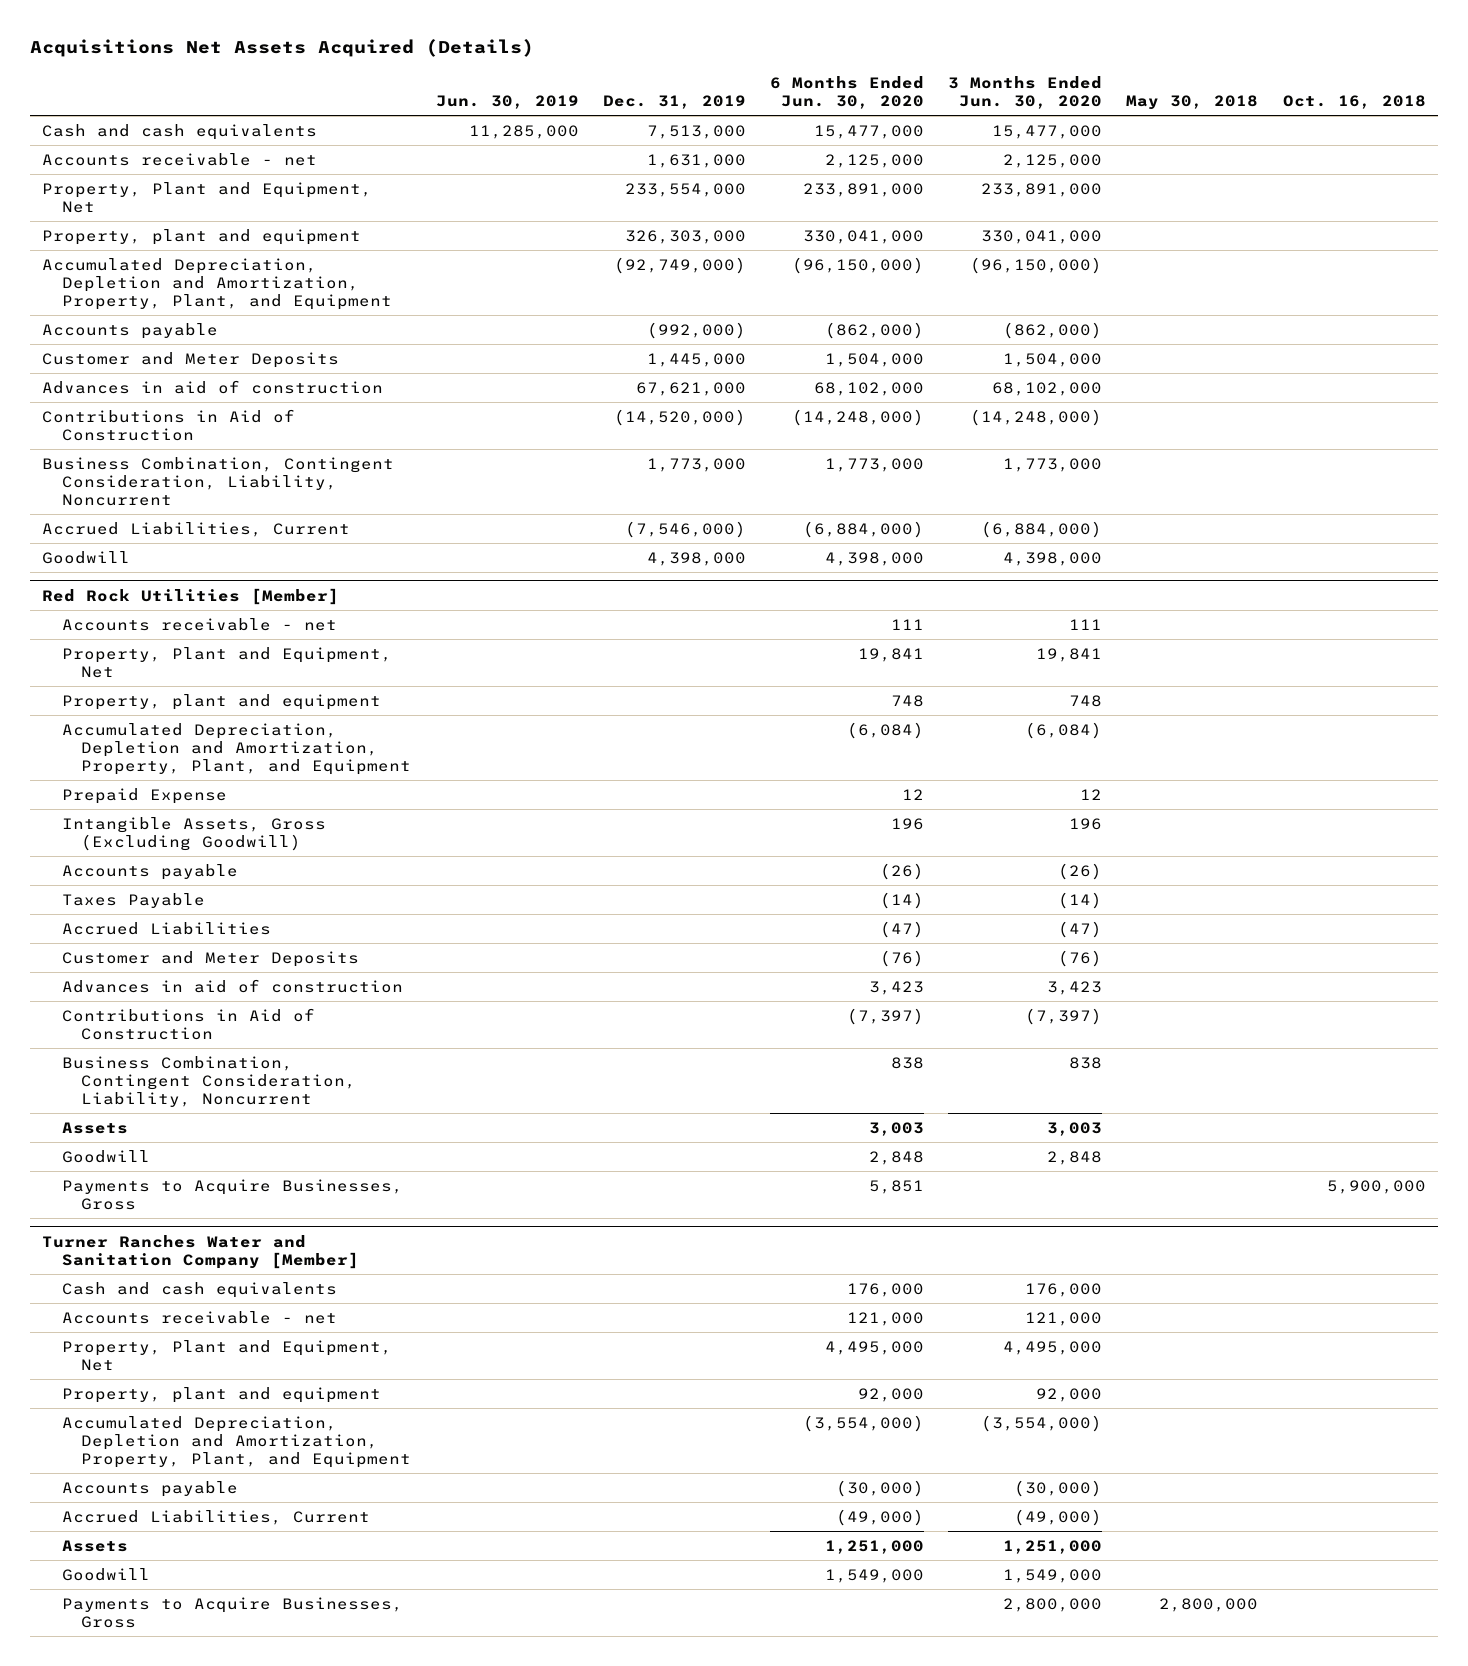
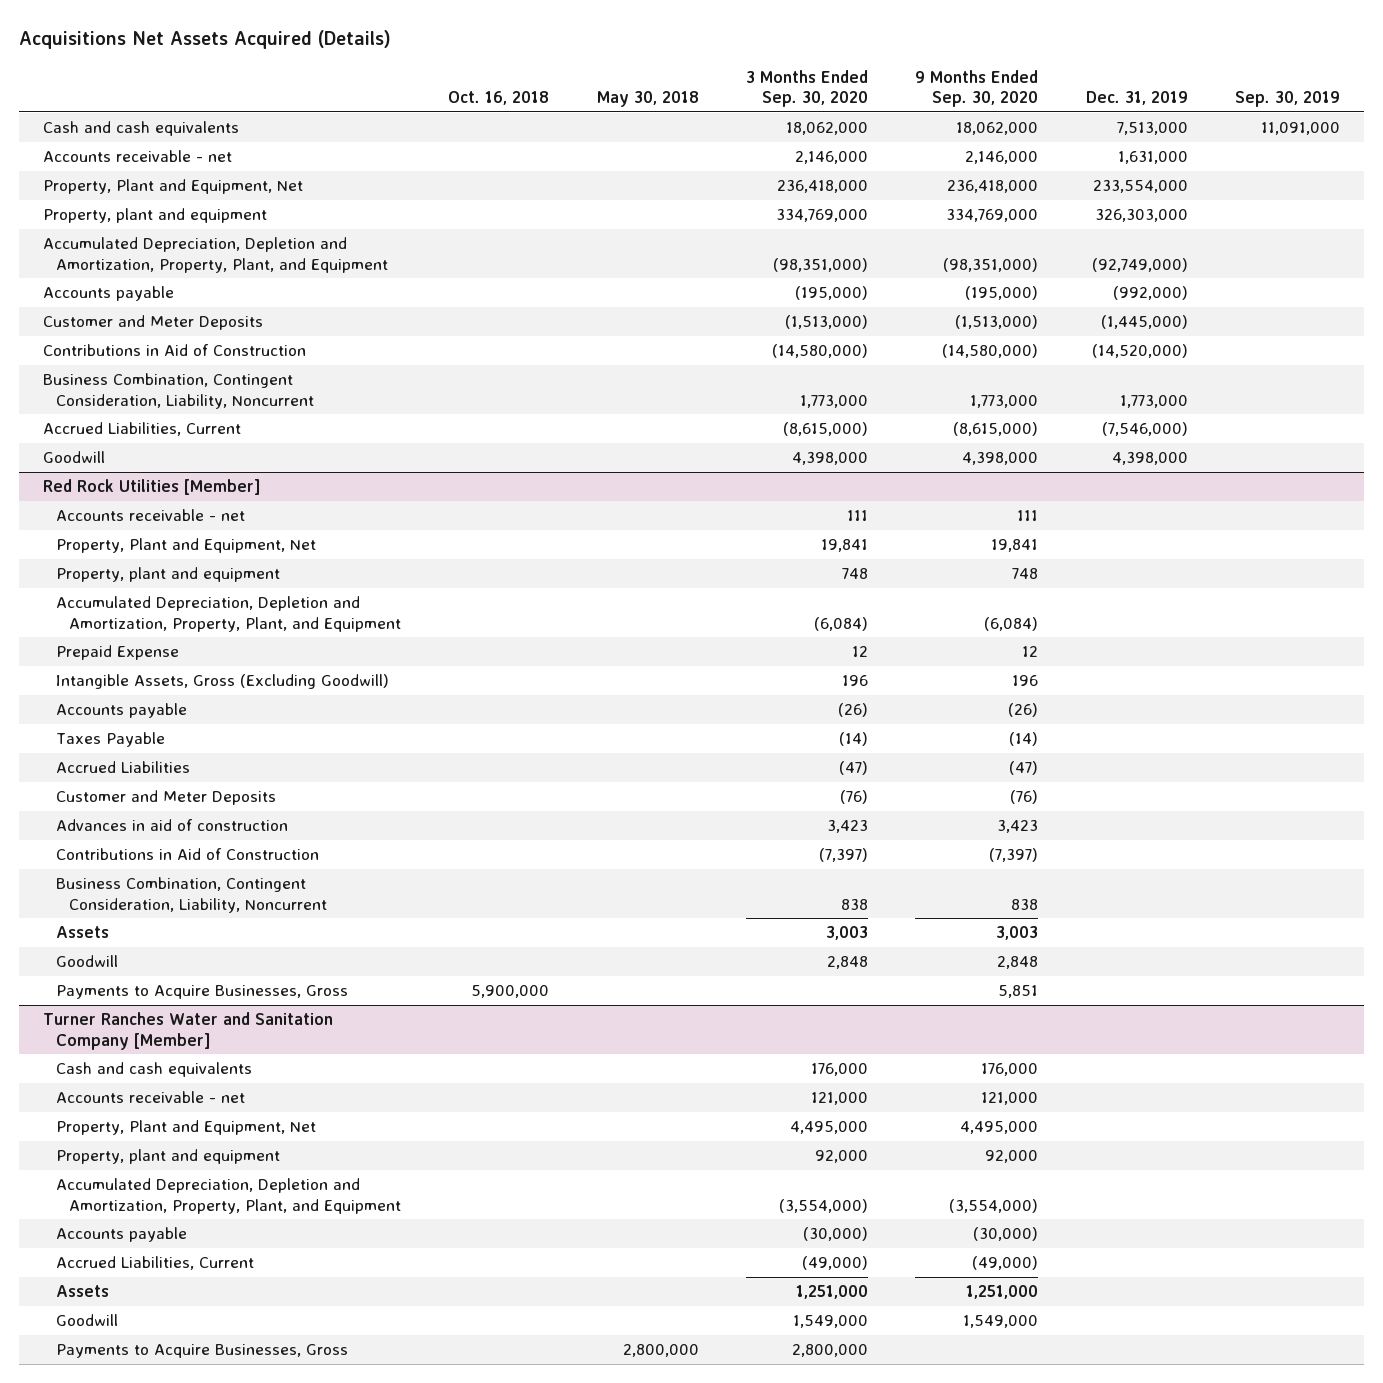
[435,94,579,109] Jun. 30, 2019 -> none
[769,75,924,109] 6 Months Ended Jun. 30, 2020 -> none
[948,75,1103,109] 3 Months Ended Jun. 30, 2020 -> none
none -> [745,69,868,107] 3 Months Ended Sep. 30, 2020
none -> [915,69,1039,107] 9 Months Ended Sep. 30, 2020
none -> [1235,90,1341,107] Sep. 30, 2019
[42,379,384,394] Advances in aid of construction -> none
[646,352,746,367] 1,445,000 -> [1100,315,1188,330] (1,445,000)

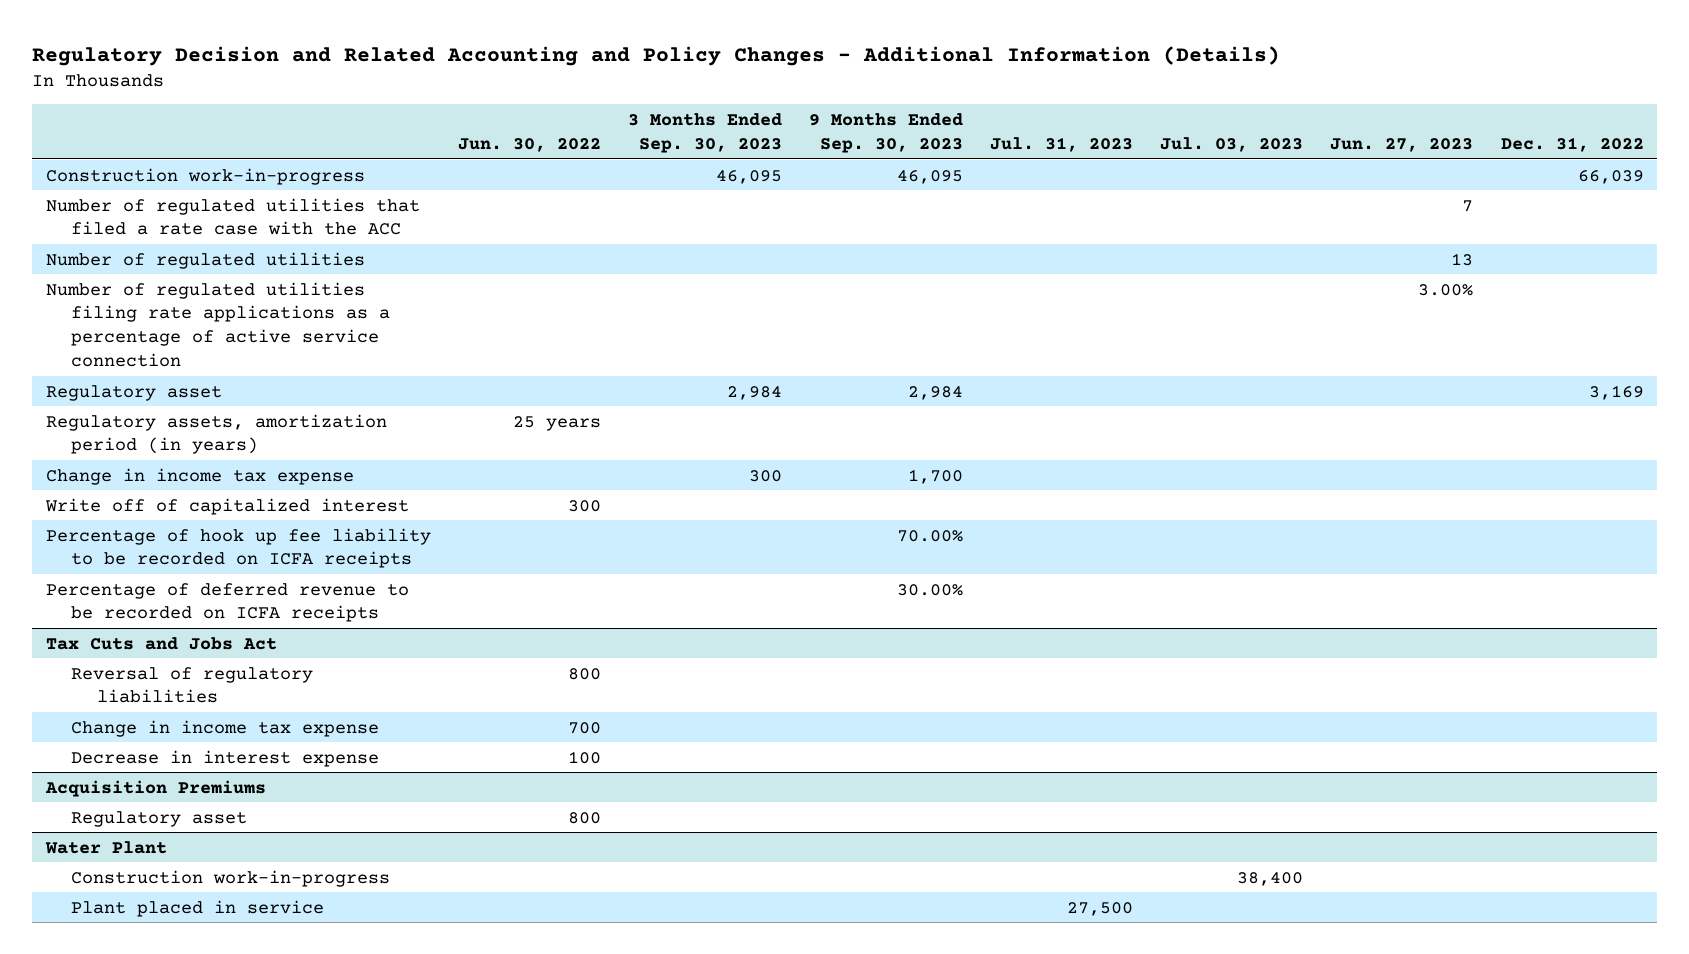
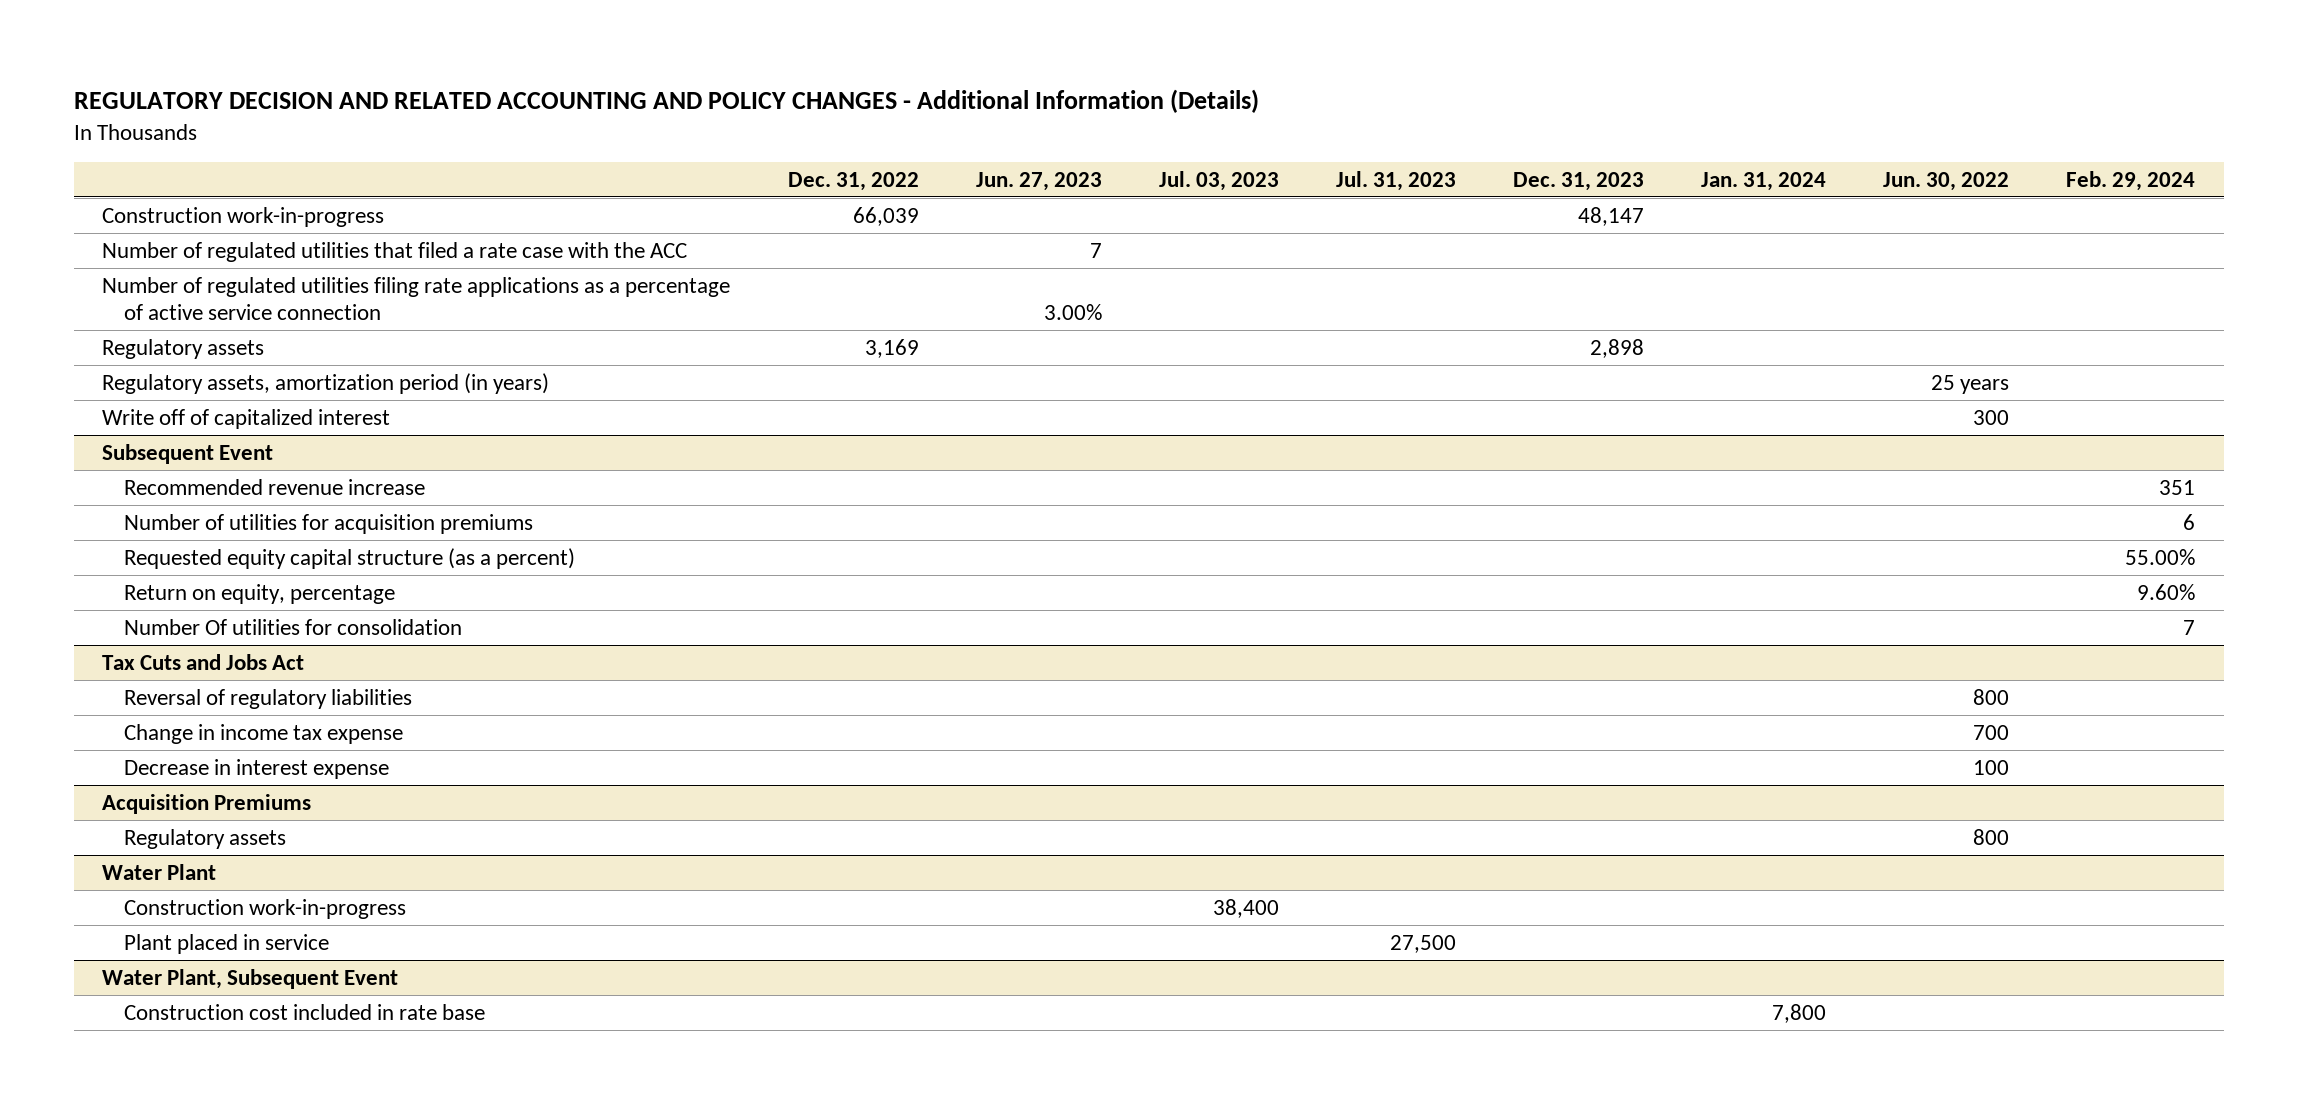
[32,45,1281,66] Regulatory Decision and Related Accounting and Policy Changes - Additional Information (Details) -> [73,89,1259,114] REGULATORY DECISION AND RELATED ACCOUNTING AND POLICY CHANGES - Additional Information (Details)
[627,112,782,153] 3 Months Ended Sep. 30, 2023 -> none
[809,112,964,153] 9 Months Ended Sep. 30, 2023 -> none
none -> [1512,172,1644,192] Dec. 31, 2023
none -> [1700,172,1826,192] Jan. 31, 2024
none -> [2066,171,2196,192] Feb. 29, 2024
[45,251,365,269] Number of regulated utilities -> none
[45,384,222,401] Regulatory asset -> [102,338,265,359] Regulatory assets
[45,467,354,485] Change in income tax expense -> none
[45,527,431,569] Percentage of hook up fee liability to be recorded on ICFA receipts -> none
[45,582,409,623] Percentage of deferred revenue to be recorded on ICFA receipts -> none
none -> [102,443,274,464] Subsequent Event
none -> [124,478,426,495] Recommended revenue increase
none -> [124,513,534,534] Number of utilities for acquisition premiums
none -> [124,547,576,569] Requested equity capital structure (as a percent)
none -> [124,583,396,604] Return on equity, percentage
none -> [124,618,463,635] Number Of utilities for consolidation
[71,810,248,827] Regulatory asset -> [124,828,287,849] Regulatory assets
none -> [102,968,399,989] Water Plant, Subsequent Event
none -> [124,1003,486,1020] Construction cost included in rate base

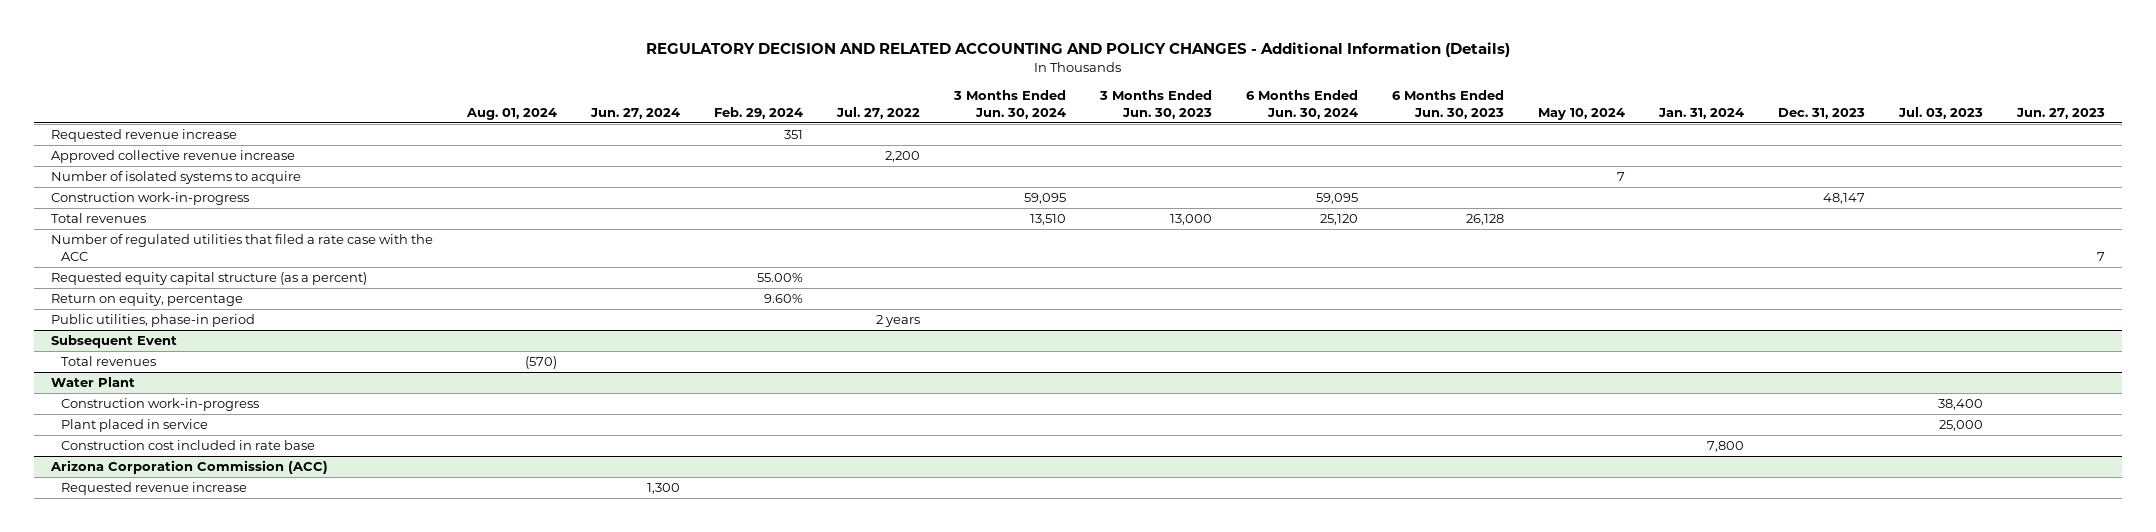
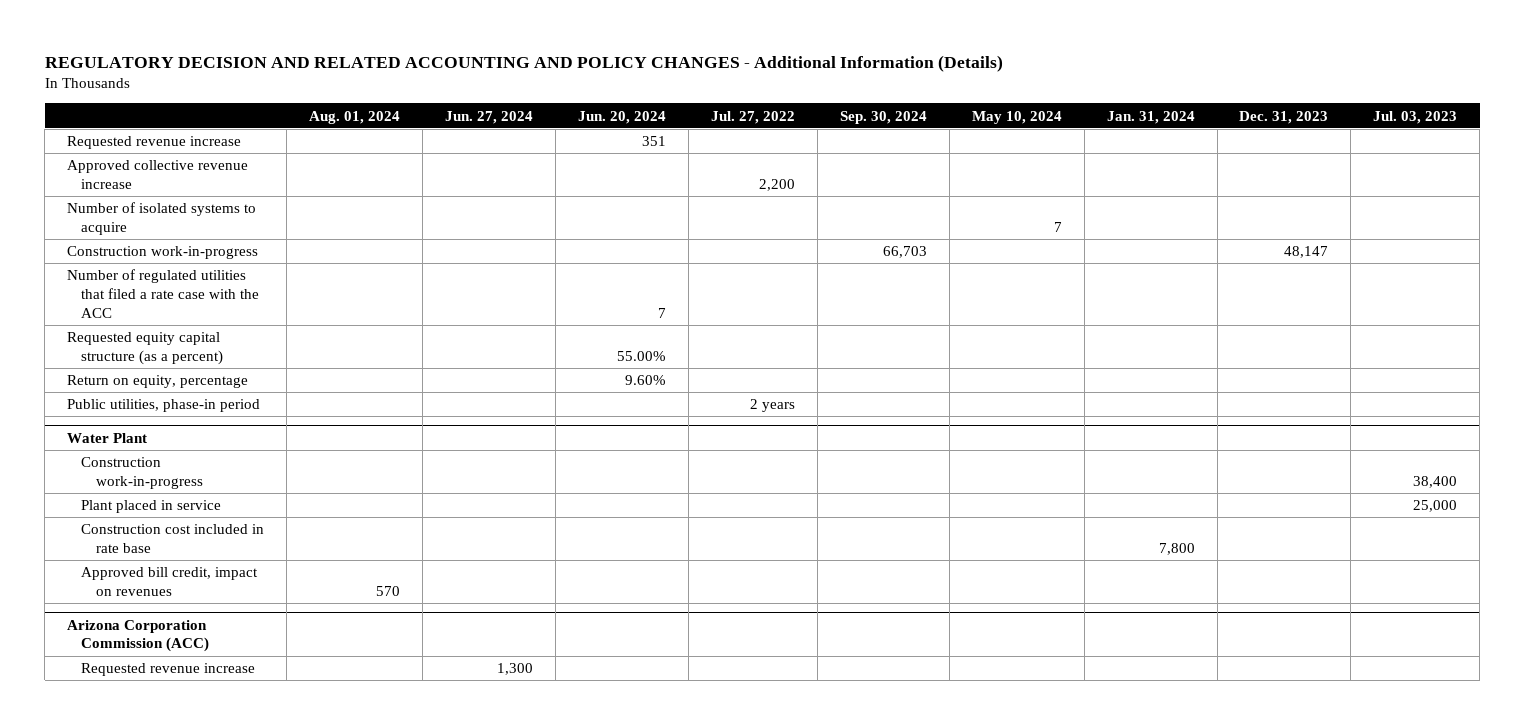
[713,106,803,119] Feb. 29, 2024 -> none
[952,89,1066,119] 3 Months Ended Jun. 30, 2024 -> none
[1098,89,1212,119] 3 Months Ended Jun. 30, 2023 -> none
[1245,89,1358,119] 6 Months Ended Jun. 30, 2024 -> none
[1391,89,1504,119] 6 Months Ended Jun. 30, 2023 -> none
[2015,107,2105,119] Jun. 27, 2023 -> none
none -> [578,110,667,124] Jun. 20, 2024
none -> [839,110,927,124] Sep. 30, 2024
[50,213,146,224] Total revenues -> none
[50,335,177,349] Subsequent Event -> none
[60,356,156,367] Total revenues -> none
none -> [81,567,259,596] Approved bill credit, impact on revenues

